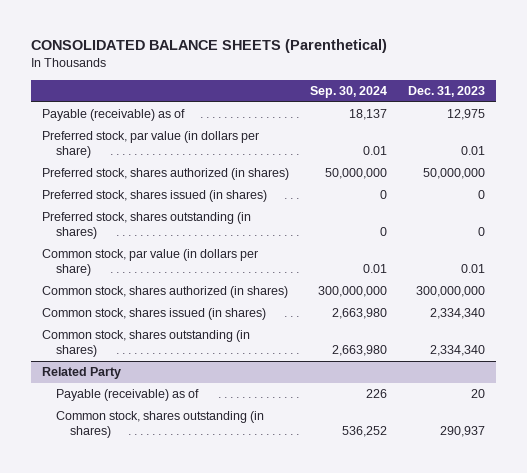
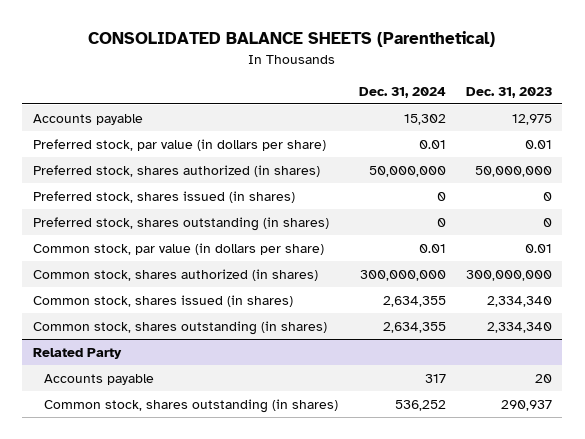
[309,85,387,98] Sep. 30, 2024 -> none
none -> [358,86,446,98] Dec. 31, 2024
[41,109,185,122] Payable (receivable) as of -> [32,113,143,125] Accounts payable
[56,389,200,402] Payable (receivable) as of -> [44,373,155,385] Accounts payable

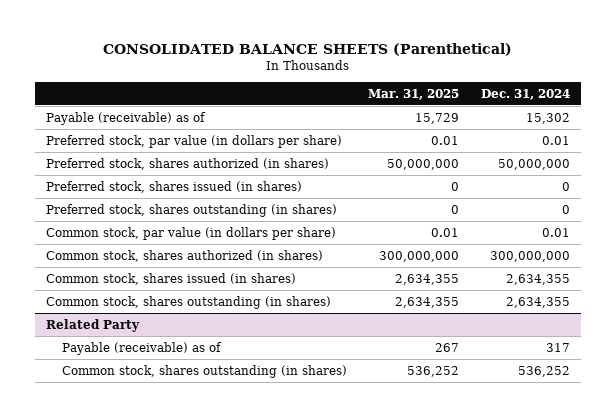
[466,86,553,98] Dec. 31, 2023 -> none
none -> [368,89,460,101] Mar. 31, 2025
[32,113,143,125] Accounts payable -> [45,111,206,125] Payable (receivable) as of
[44,373,155,385] Accounts payable -> [61,341,222,355] Payable (receivable) as of

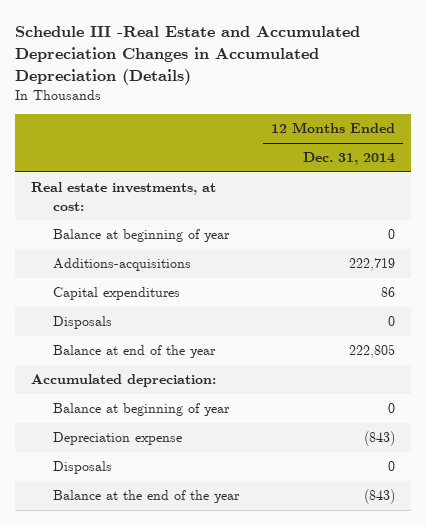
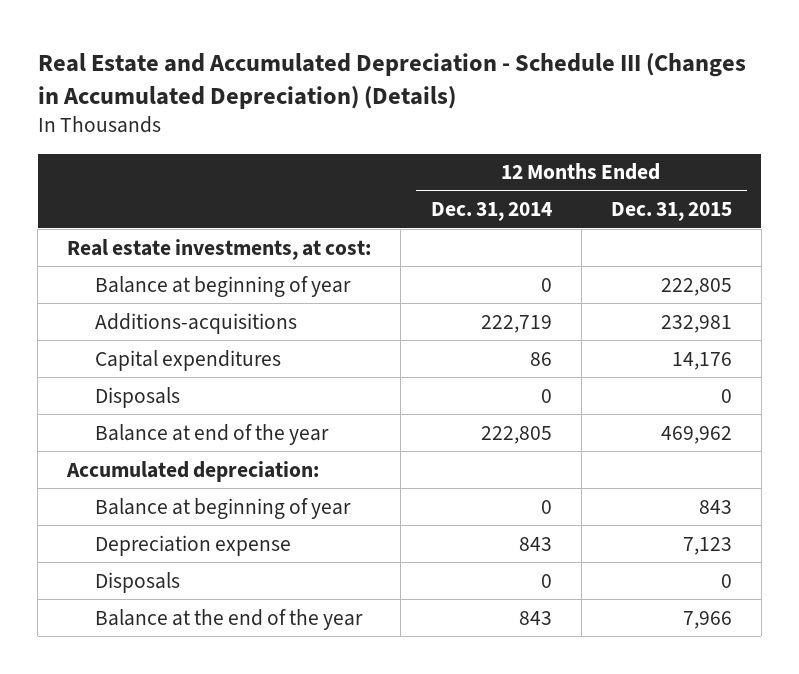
[15,26,361,85] Schedule III -Real Estate and Accumulated Depreciation Changes in Accumulated Depreciation (Details) -> [37,52,746,109] Real Estate and Accumulated Depreciation - Schedule III (Changes in Accumulated Depreciation) (Details)
none -> [610,202,732,222] Dec. 31, 2015
[363,431,395,447] (843) -> [518,536,552,551] 843
[363,489,395,505] (843) -> [518,610,552,625] 843

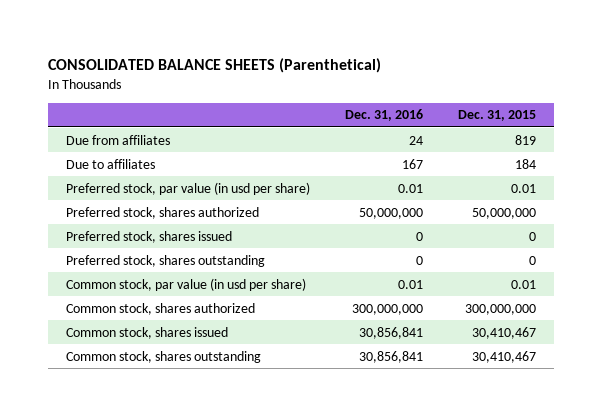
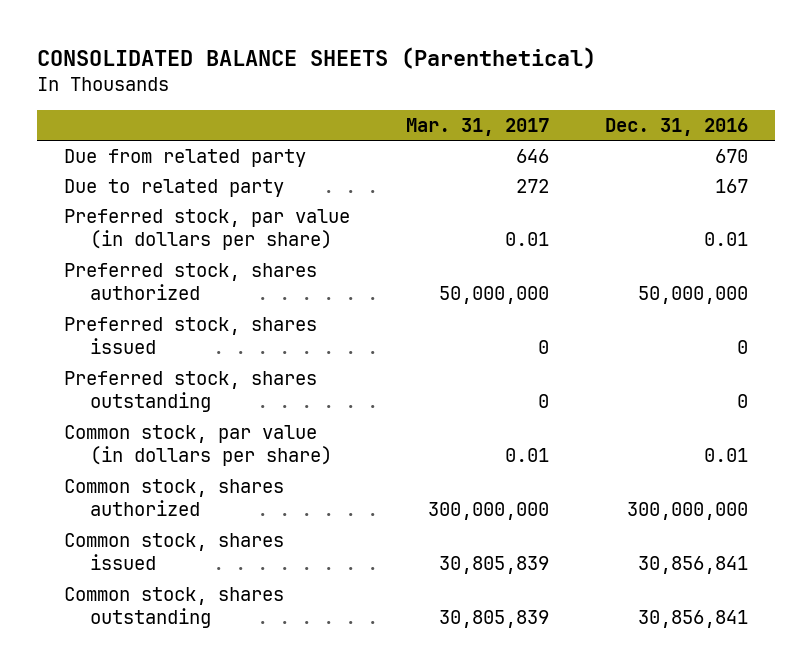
[458,110,537,122] Dec. 31, 2015 -> none
none -> [405,117,549,136] Mar. 31, 2017
[65,134,170,145] Due from affiliates -> none
none -> [64,149,307,168] Due from related party
[65,158,155,169] Due to affiliates -> [64,179,285,198] Due to related party
[65,181,310,195] Preferred stock, par value (in usd per share) -> [64,209,351,251] Preferred stock, par value (in dollars per share)
[65,277,306,291] Common stock, par value (in usd per share) -> [64,425,332,467] Common stock, par value (in dollars per share)

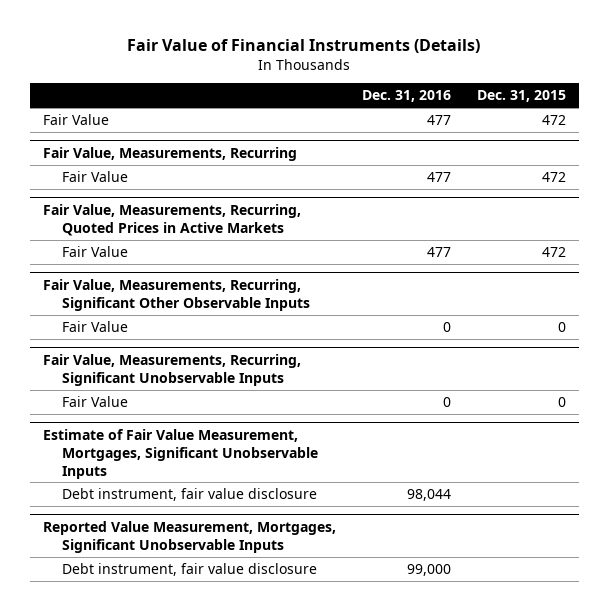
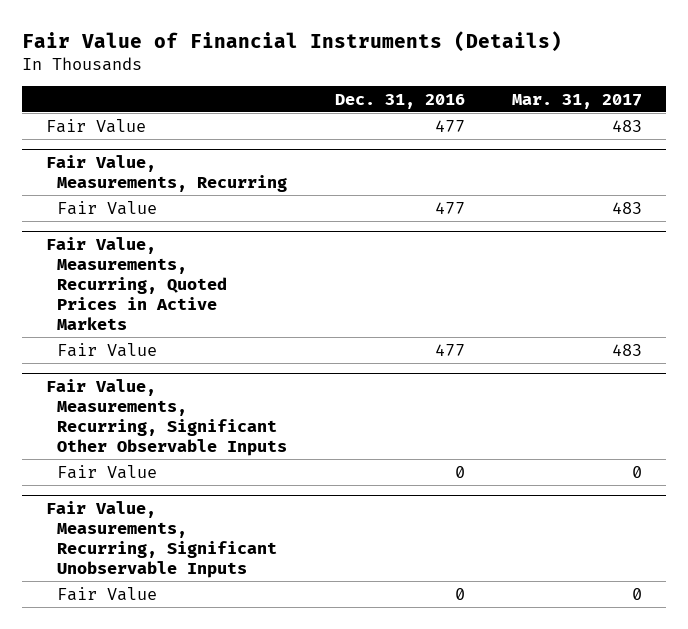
[476,90,566,103] Dec. 31, 2015 -> none
none -> [512,93,643,109] Mar. 31, 2017
[42,428,319,479] Estimate of Fair Value Measurement, Mortgages, Significant Unobservable Inputs -> none
[62,487,318,501] Debt instrument, fair value disclosure -> none
[42,520,336,553] Reported Value Measurement, Mortgages, Significant Unobservable Inputs -> none
[62,562,318,576] Debt instrument, fair value disclosure -> none

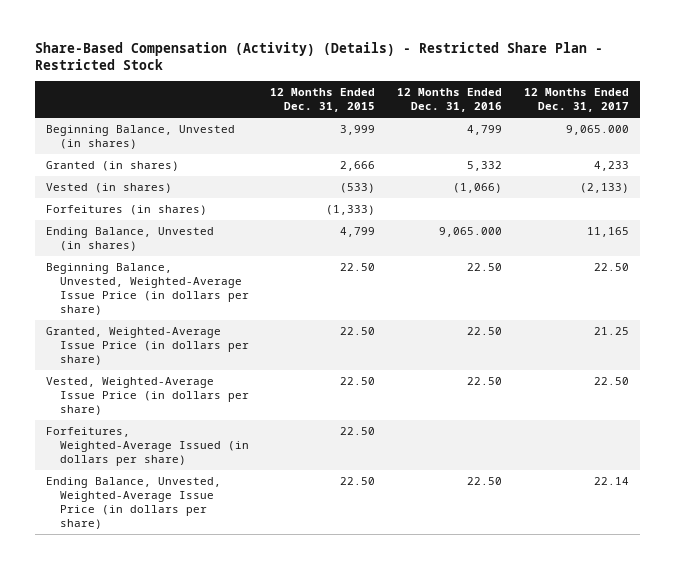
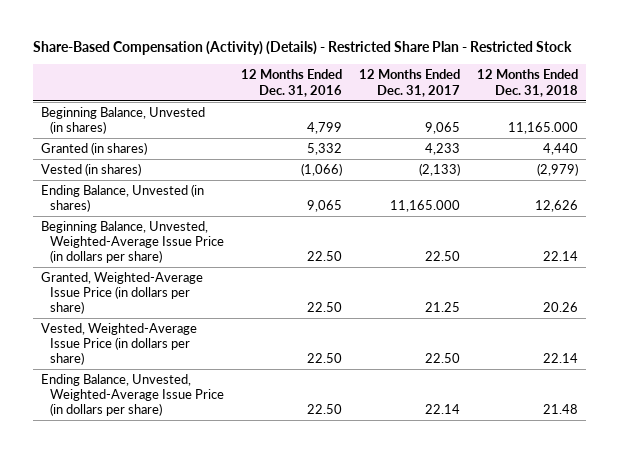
[270,88,376,113] 12 Months Ended Dec. 31, 2015 -> none
none -> [476,69,578,97] 12 Months Ended Dec. 31, 2018
[565,125,629,136] 9,065.000 -> [424,122,460,135] 9,065
[46,205,208,216] Forfeitures (in shares) -> none
[439,227,503,238] 9,065.000 -> [306,200,342,213] 9,065
[586,227,629,238] 11,165 -> [389,200,460,213] 11,165.000
[46,427,249,467] Forfeitures, Weighted-Average Issued (in dollars per share) -> none

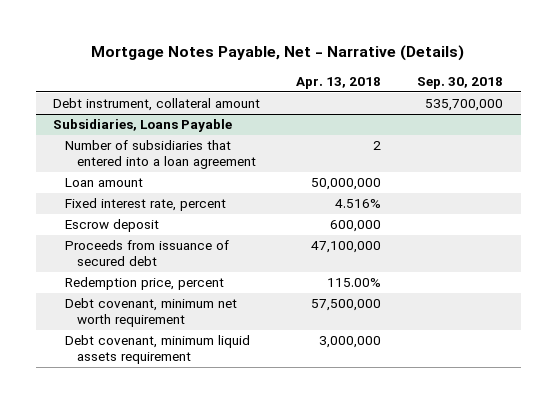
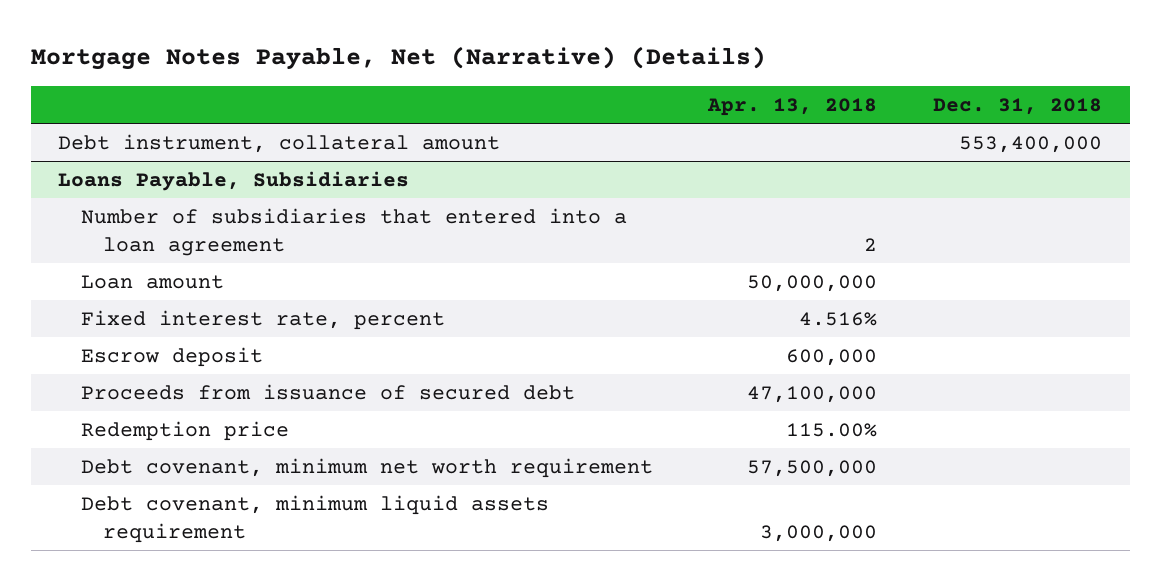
[91,44,465,61] Mortgage Notes Payable, Net - Narrative (Details) -> [30,46,766,71] Mortgage Notes Payable, Net (Narrative) (Details)
[416,76,503,89] Sep. 30, 2018 -> none
none -> [933,97,1103,115] Dec. 31, 2018
[53,119,233,133] Subsidiaries, Loans Payable -> [58,170,410,191] Loans Payable, Subsidiaries
[65,277,225,291] Redemption price, percent -> [80,420,289,441] Redemption price

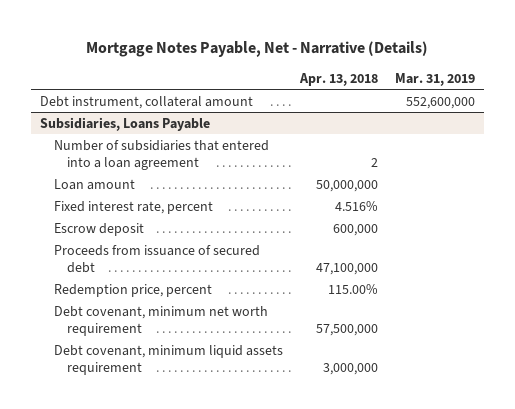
[30,46,766,71] Mortgage Notes Payable, Net (Narrative) (Details) -> [86,41,429,58] Mortgage Notes Payable, Net - Narrative (Details)
[933,97,1103,115] Dec. 31, 2018 -> none
none -> [395,72,476,86] Mar. 31, 2019
[58,170,410,191] Loans Payable, Subsidiaries -> [39,116,210,131] Subsidiaries, Loans Payable
[80,420,289,441] Redemption price -> [53,283,212,297] Redemption price, percent

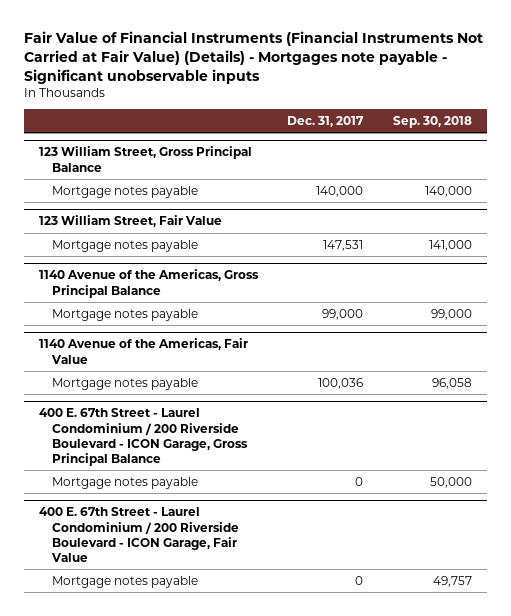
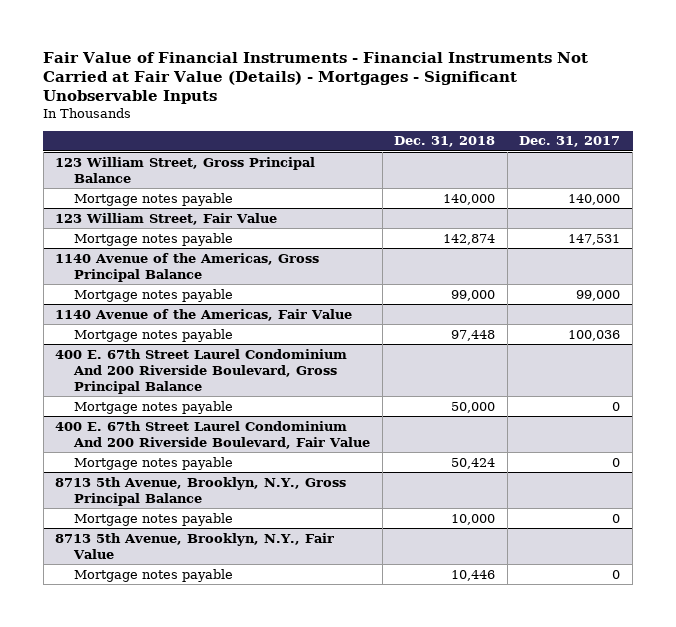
[24,31,484,84] Fair Value of Financial Instruments (Financial Instruments Not Carried at Fair Value) (Details) - Mortgages note payable - Significant unobservable inputs -> [43,51,589,105] Fair Value of Financial Instruments - Financial Instruments Not Carried at Fair Value (Details) - Mortgages - Significant Unobservable Inputs
[392,115,472,128] Sep. 30, 2018 -> none
none -> [394,136,496,148] Dec. 31, 2018
[38,408,248,466] 400 E. 67th Street - Laurel Condominium / 200 Riverside Boulevard - ICON Garage, Gross Principal Balance -> [55,348,348,394] 400 E. 67th Street Laurel Condominium And 200 Riverside Boulevard, Gross Principal Balance
[38,507,239,562] 400 E. 67th Street - Laurel Condominium / 200 Riverside Boulevard - ICON Garage, Fair Value -> [55,420,371,449] 400 E. 67th Street Laurel Condominium And 200 Riverside Boulevard, Fair Value
none -> [55,476,347,506] 8713 5th Avenue, Brooklyn, N.Y., Gross Principal Balance
none -> [74,512,234,526] Mortgage notes payable
none -> [55,532,335,559] 8713 5th Avenue, Brooklyn, N.Y., Fair Value
none -> [74,568,234,582] Mortgage notes payable

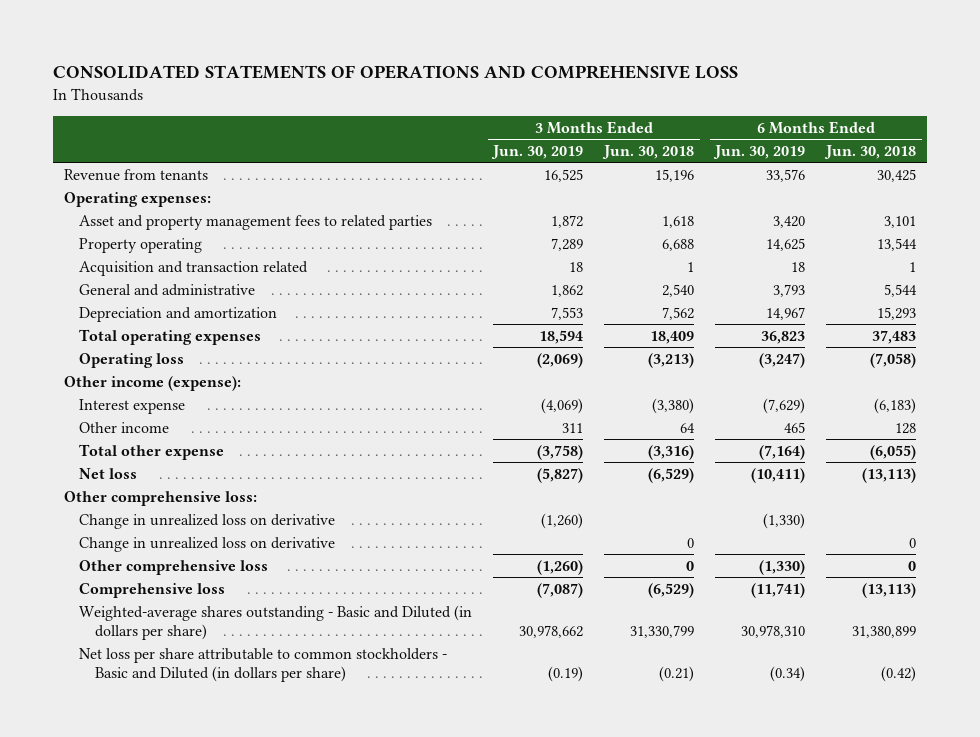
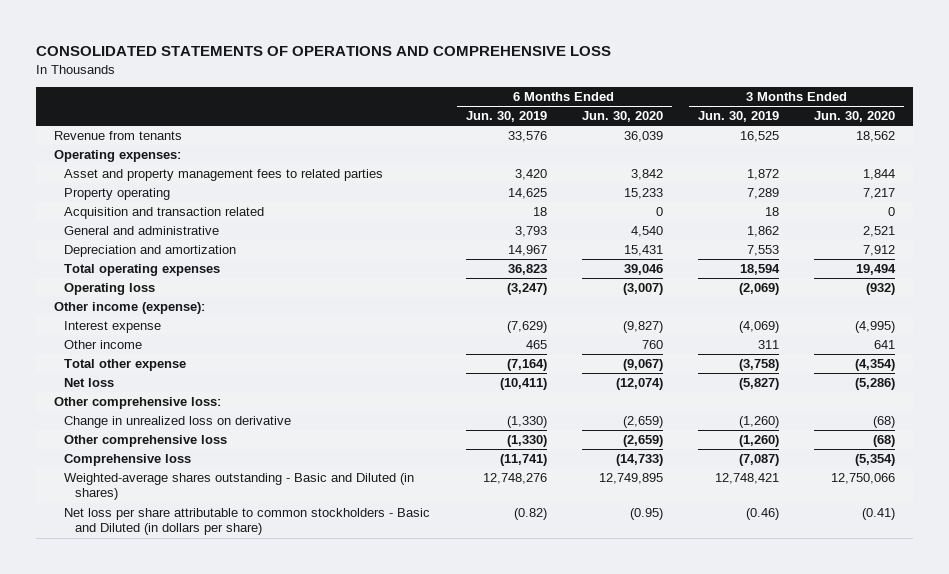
[602,144,695,159] Jun. 30, 2018 -> none
[824,144,917,159] Jun. 30, 2018 -> none
none -> [581,111,663,123] Jun. 30, 2020
none -> [814,111,896,123] Jun. 30, 2020
[79,536,336,552] Change in unrealized loss on derivative -> none
[79,604,473,640] Weighted-average shares outstanding - Basic and Diluted (in dollars per share) -> [64,473,415,501] Weighted-average shares outstanding - Basic and Diluted (in shares)
[519,624,584,638] 30,978,662 -> [715,473,780,485] 12,748,421
[741,624,806,638] 30,978,310 -> [482,473,547,485] 12,748,276
[548,665,584,682] (0.19) -> [746,508,780,521] (0.46)
[770,665,806,682] (0.34) -> [513,508,547,521] (0.82)

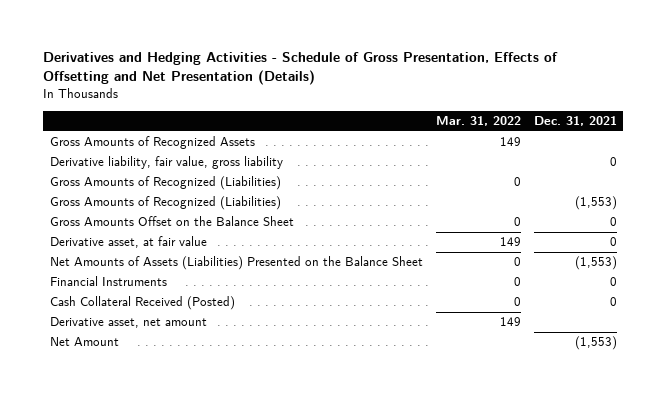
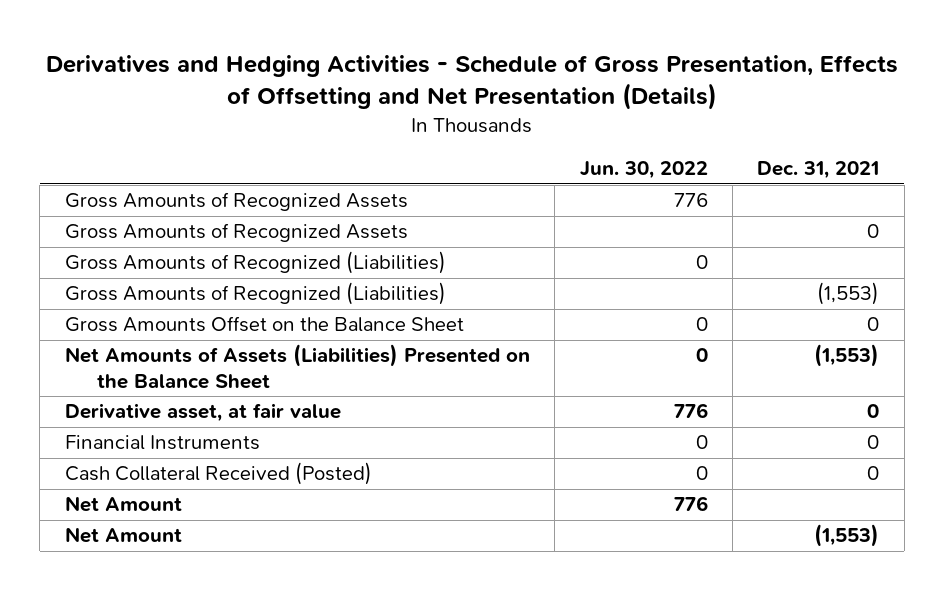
[435,115,521,126] Mar. 31, 2022 -> none
none -> [579,161,708,180] Jun. 30, 2022
[49,156,283,170] Derivative liability, fair value, gross liability -> [64,223,408,243] Gross Amounts of Recognized Assets
[49,236,207,249] Derivative asset, at fair value -> [64,403,341,423] Derivative asset, at fair value
[49,317,207,329] Derivative asset, net amount -> [64,496,182,513] Net Amount

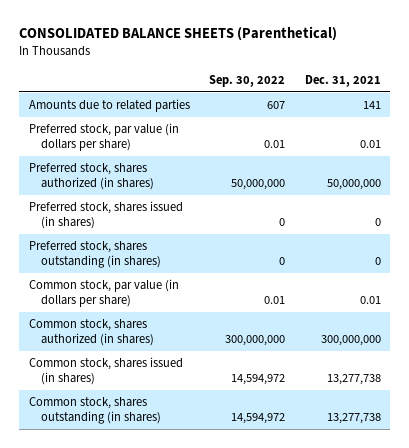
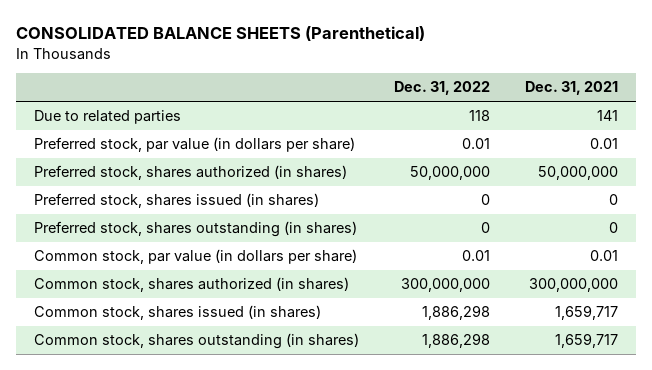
[209,74,286,87] Sep. 30, 2022 -> none
none -> [394,81,491,96] Dec. 31, 2022
[28,99,190,113] Amounts due to related parties -> [34,110,182,125] Due to related parties
[326,374,381,386] 13,277,738 -> [555,305,619,321] 1,659,717
[326,413,381,425] 13,277,738 -> [555,333,619,349] 1,659,717

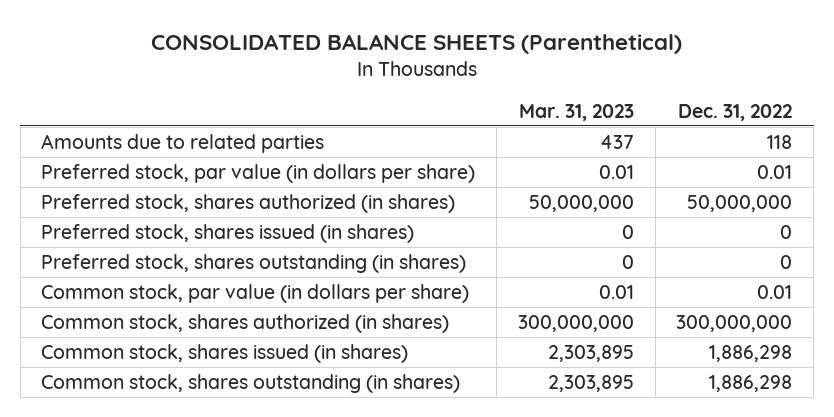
[525,81,619,96] Dec. 31, 2021 -> none
none -> [518,103,634,121] Mar. 31, 2023
[34,110,182,125] Due to related parties -> [41,133,325,153] Amounts due to related parties

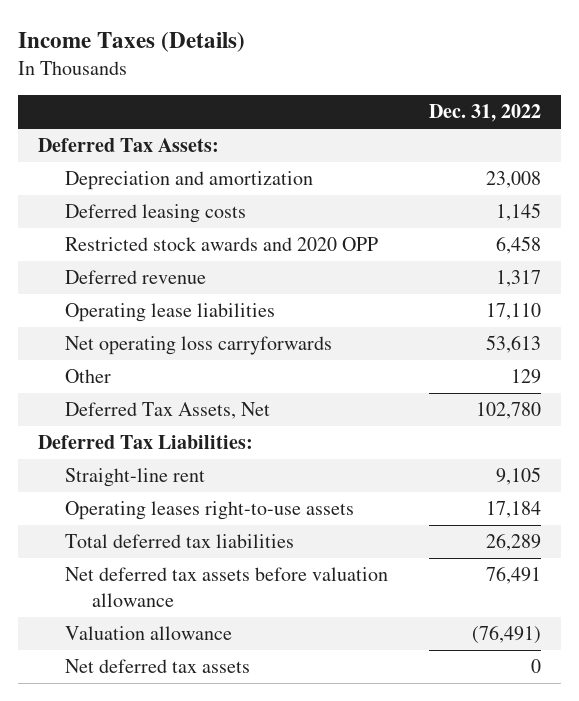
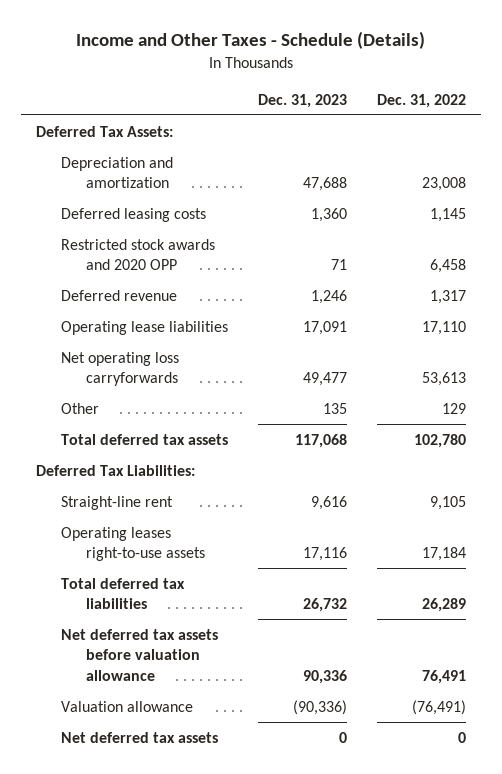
[17,32,245,53] Income Taxes (Details) -> [76,31,426,50] Income and Other Taxes - Schedule (Details)
none -> [258,93,348,108] Dec. 31, 2023
[65,402,271,420] Deferred Tax Assets, Net -> [61,433,229,445] Total deferred tax assets

